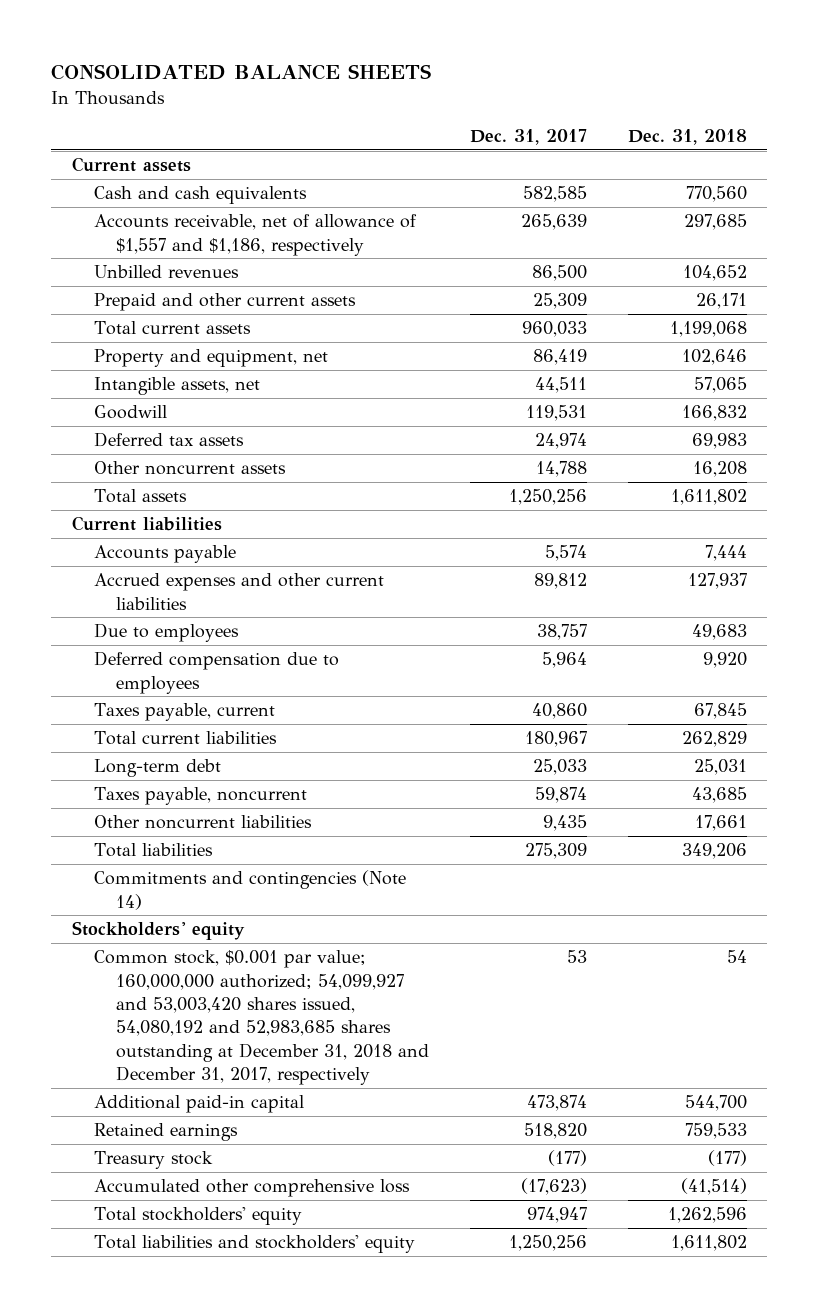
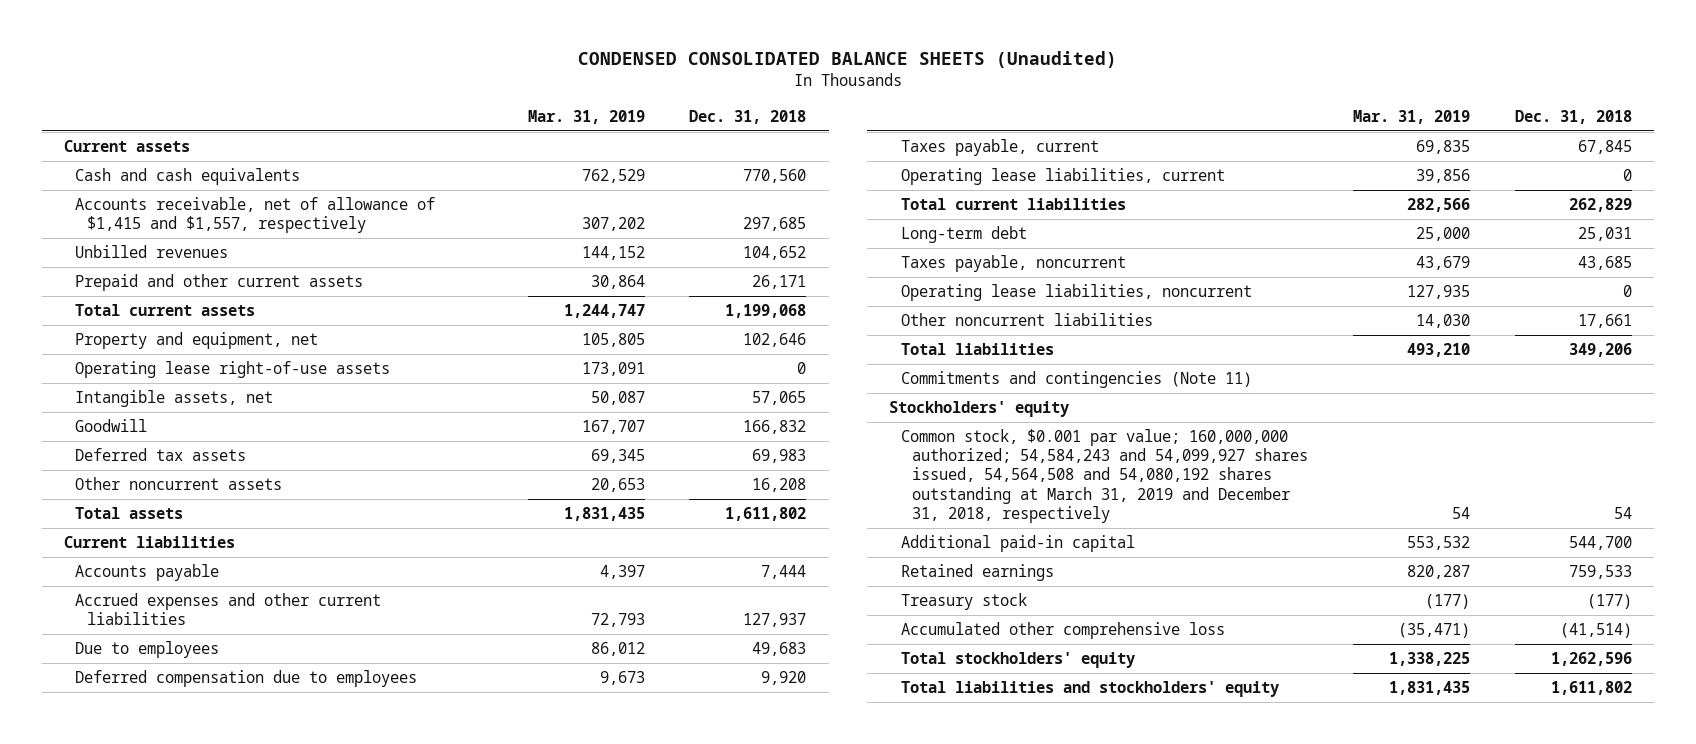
[51,64,432,81] CONSOLIDATED BALANCE SHEETS -> [577,51,1117,69] CONDENSED CONSOLIDATED BALANCE SHEETS (Unaudited)
[469,129,587,146] Dec. 31, 2017 -> none
none -> [527,109,645,124] Mar. 31, 2019
[93,214,417,256] Accounts receivable, net of allowance of $1,557 and $1,186, respectively -> [75,197,436,234] Accounts receivable, net of allowance of $1,415 and $1,557, respectively
none -> [75,361,391,379] Operating lease right-of-use assets
none -> [900,168,1225,186] Operating lease liabilities, current
none -> [900,284,1252,302] Operating lease liabilities, noncurrent
[93,870,406,910] Commitments and contingencies (Note 14) -> [900,371,1252,389] Commitments and contingencies (Note 11)
[93,950,429,1085] Common stock, $0.001 par value; 160,000,000 authorized; 54,099,927 and 53,003,420 shares issued, 54,080,192 and 52,983,685 shares outstanding at December 31, 2018 and December 31, 2017, respectively -> [900,429,1309,523] Common stock, $0.001 par value; 160,000,000 authorized; 54,584,243 and 54,099,927 shares issued, 54,564,508 and 54,080,192 shares outstanding at March 31, 2019 and December 31, 2018, respectively

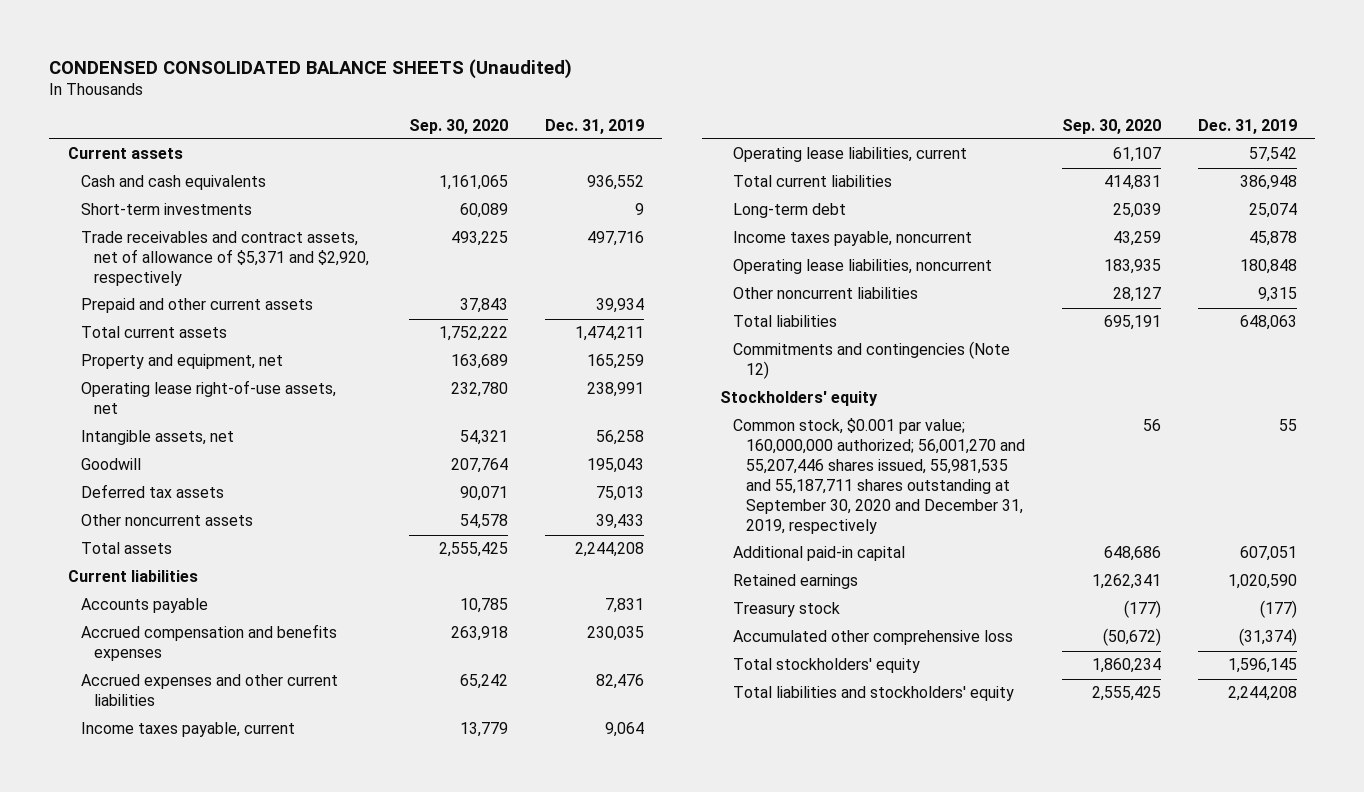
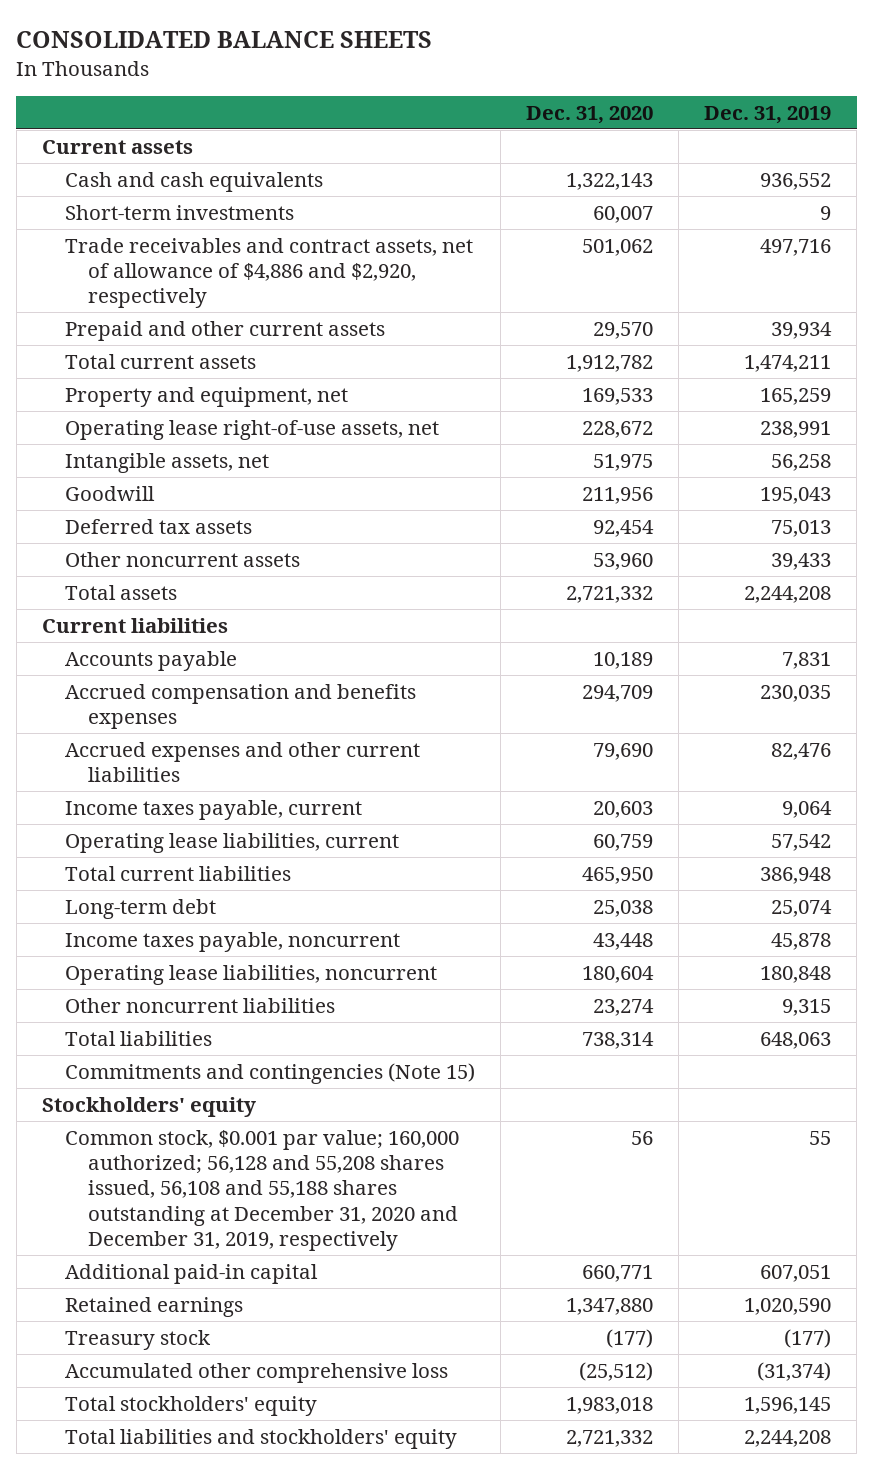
[49,58,573,79] CONDENSED CONSOLIDATED BALANCE SHEETS (Unaudited) -> [16,31,433,49] CONSOLIDATED BALANCE SHEETS
[409,118,509,134] Sep. 30, 2020 -> none
none -> [526,105,654,124] Dec. 31, 2020
[80,231,369,287] Trade receivables and contract assets, net of allowance of $5,371 and $2,920, respectively -> [64,237,473,309] Trade receivables and contract assets, net of allowance of $4,886 and $2,920, respectively
[733,341,1011,380] Commitments and contingencies (Note 12) -> [64,1062,475,1084] Commitments and contingencies (Note 15)
[733,418,1026,535] Common stock, $0.001 par value; 160,000,000 authorized; 56,001,270 and 55,207,446 shares issued, 55,981,535 and 55,187,711 shares outstanding at September 30, 2020 and December 31, 2019, respectively -> [64,1129,459,1251] Common stock, $0.001 par value; 160,000 authorized; 56,128 and 55,208 shares issued, 56,108 and 55,188 shares outstanding at December 31, 2020 and December 31, 2019, respectively

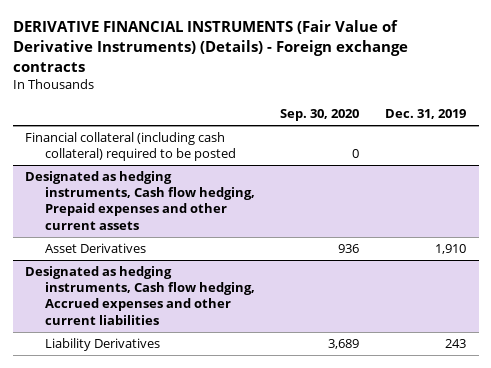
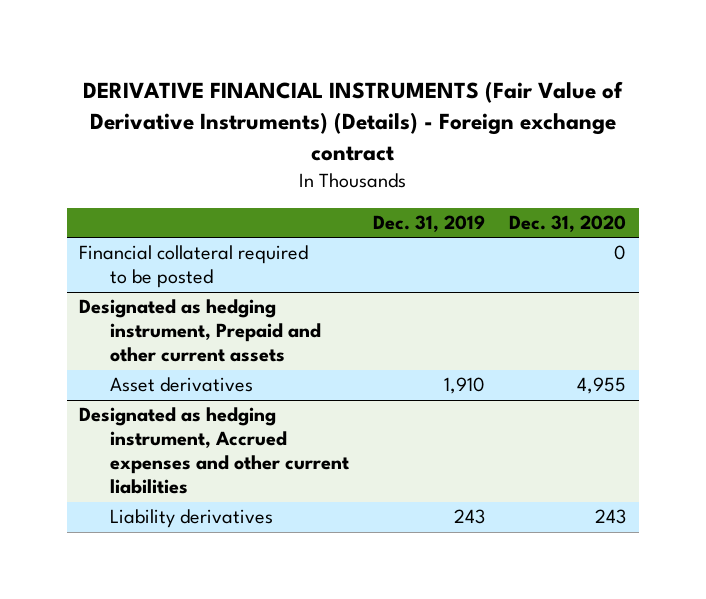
[12,20,408,73] DERIVATIVE FINANCIAL INSTRUMENTS (Fair Value of Derivative Instruments) (Details) - Foreign exchange contracts -> [82,81,623,162] DERIVATIVE FINANCIAL INSTRUMENTS (Fair Value of Derivative Instruments) (Details) - Foreign exchange contract
[280,109,360,122] Sep. 30, 2020 -> none
none -> [509,214,627,232] Dec. 31, 2020
[25,132,236,162] Financial collateral (including cash collateral) required to be posted -> [79,245,309,289] Financial collateral required to be posted
[25,171,255,230] Designated as hedging instruments, Cash flow hedging, Prepaid expenses and other current assets -> [79,299,322,363] Designated as hedging instrument, Prepaid and other current assets
[44,243,146,254] Asset Derivatives -> [110,377,254,393] Asset derivatives
[25,266,255,325] Designated as hedging instruments, Cash flow hedging, Accrued expenses and other current liabilities -> [79,407,350,495] Designated as hedging instrument, Accrued expenses and other current liabilities
[44,338,160,352] Liability Derivatives -> [110,509,274,529] Liability derivatives

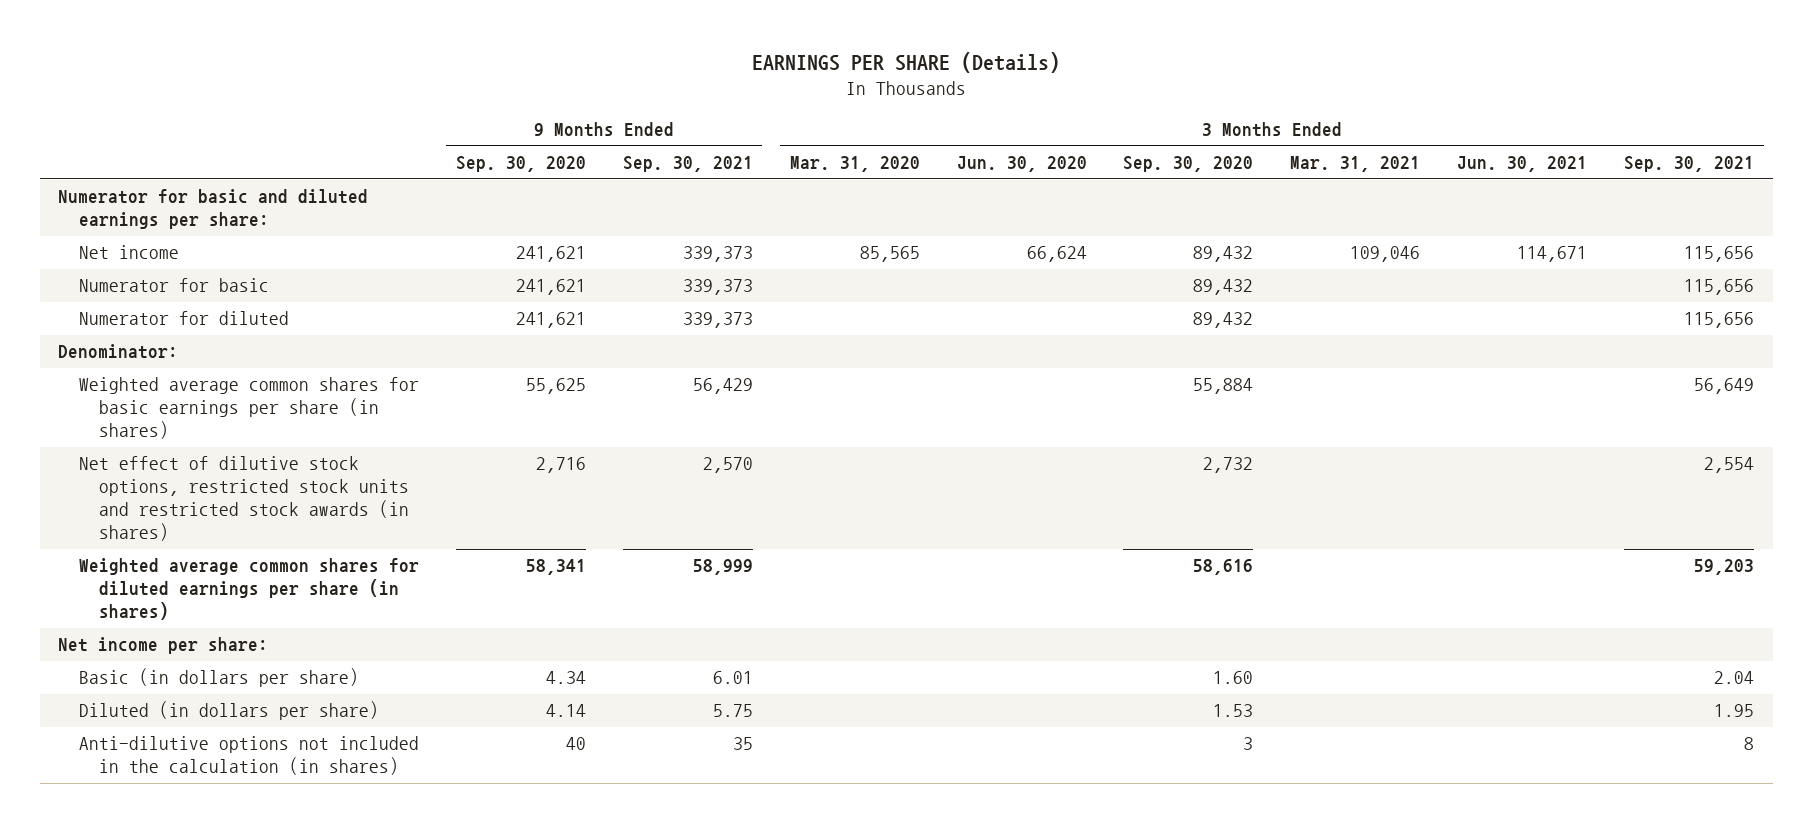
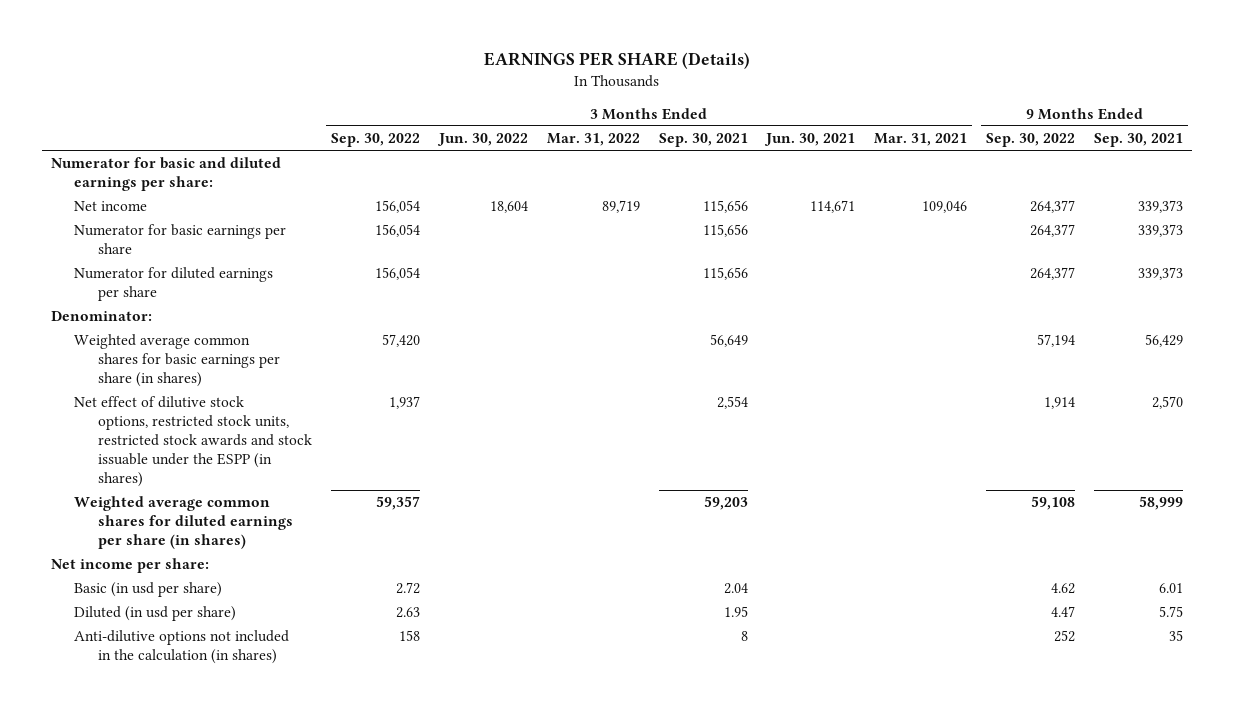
[455,155,586,172] Sep. 30, 2020 -> none
[789,155,920,172] Mar. 31, 2020 -> none
[956,155,1087,172] Jun. 30, 2020 -> none
[1123,155,1254,172] Sep. 30, 2020 -> none
none -> [330,132,420,147] Sep. 30, 2022
none -> [436,132,528,146] Jun. 30, 2022
none -> [546,132,640,146] Mar. 31, 2022
none -> [986,132,1076,147] Sep. 30, 2022
[78,278,269,293] Numerator for basic -> [74,224,287,254] Numerator for basic earnings per share
[78,311,289,326] Numerator for diluted -> [74,267,274,301] Numerator for diluted earnings per share
[78,456,409,542] Net effect of dilutive stock options, restricted stock units and restricted stock awards (in shares) -> [74,396,312,487] Net effect of dilutive stock options, restricted stock units, restricted stock awards and stock issuable under the ESPP (in shares)
[78,668,359,688] Basic (in dollars per share) -> [74,582,223,598] Basic (in usd per share)
[78,701,379,721] Diluted (in dollars per share) -> [74,606,237,622] Diluted (in usd per share)

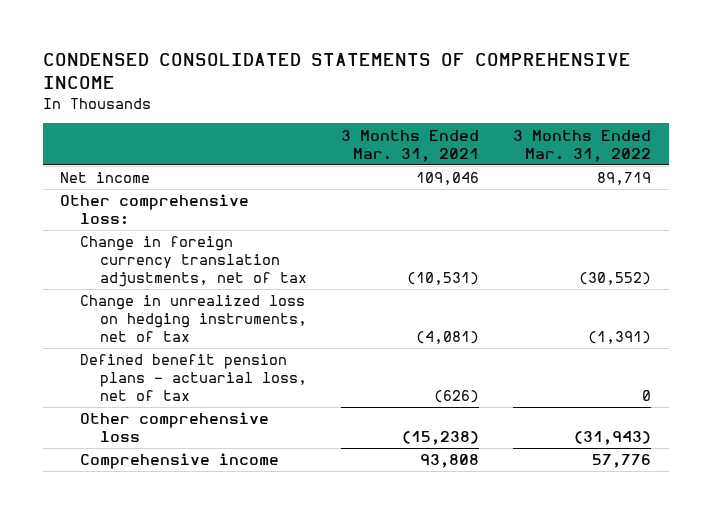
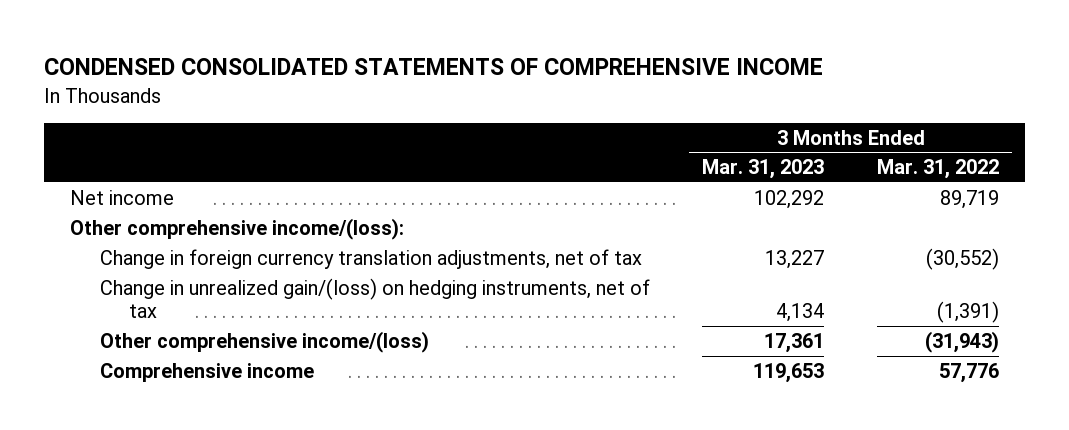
[341,129,480,162] 3 Months Ended Mar. 31, 2021 -> none
none -> [702,159,825,180] Mar. 31, 2023
[60,194,250,226] Other comprehensive loss: -> [70,217,405,240] Other comprehensive income/(loss):
[80,354,308,402] Defined benefit pension plans - actuarial loss, net of tax -> none
[80,295,308,343] Change in unrealized loss on hedging instruments, net of tax -> [99,277,650,319] Change in unrealized gain/(loss) on hedging instruments, net of tax
[80,412,270,443] Other comprehensive loss -> [99,330,429,353] Other comprehensive income/(loss)

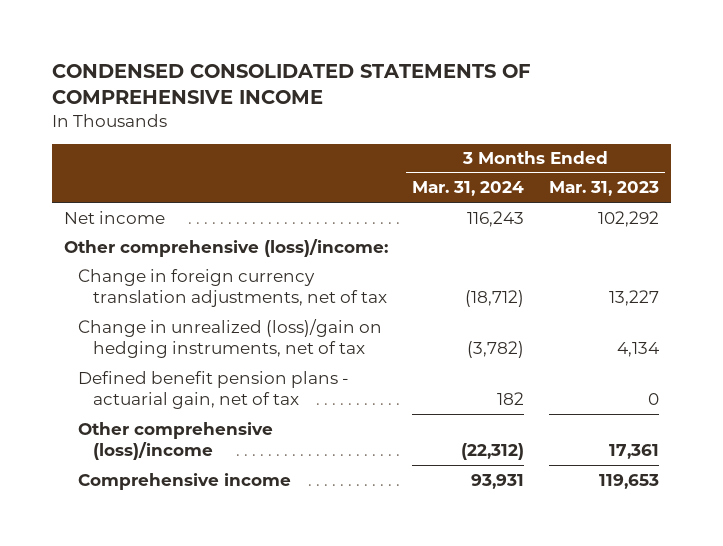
[876,159,999,180] Mar. 31, 2022 -> none
none -> [412,181,525,197] Mar. 31, 2024
[70,217,405,240] Other comprehensive income/(loss): -> [63,238,388,257] Other comprehensive (loss)/income:
[99,277,650,319] Change in unrealized gain/(loss) on hedging instruments, net of tax -> [78,318,383,358] Change in unrealized (loss)/gain on hedging instruments, net of tax
none -> [78,370,350,409] Defined benefit pension plans - actuarial gain, net of tax
[99,330,429,353] Other comprehensive income/(loss) -> [78,421,274,460] Other comprehensive (loss)/income

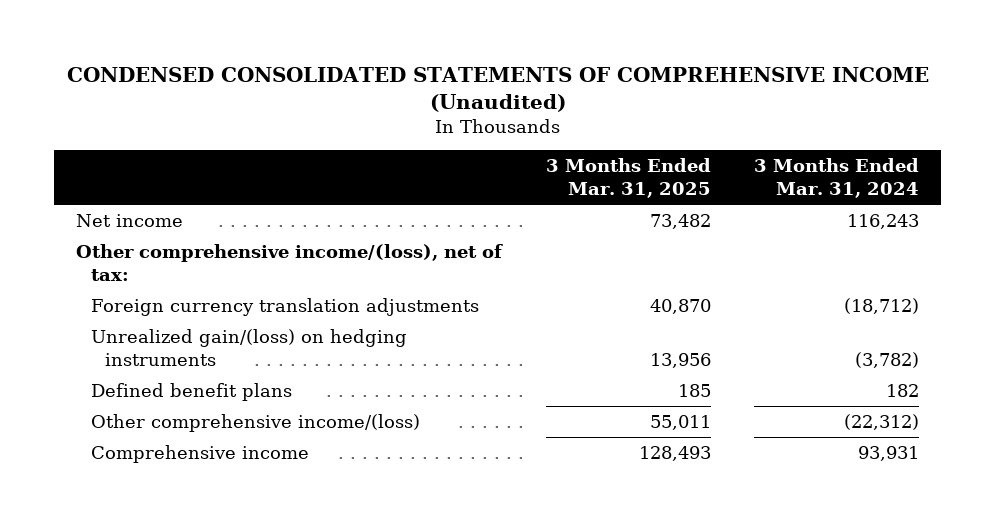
[51,63,530,104] CONDENSED CONSOLIDATED STATEMENTS OF COMPREHENSIVE INCOME -> [66,66,929,112] CONDENSED CONSOLIDATED STATEMENTS OF COMPREHENSIVE INCOME (Unaudited)
[548,181,659,197] Mar. 31, 2023 -> none
none -> [545,158,711,198] 3 Months Ended Mar. 31, 2025
[63,238,388,257] Other comprehensive (loss)/income: -> [76,244,504,281] Other comprehensive income/(loss), net of tax:
[78,268,387,307] Change in foreign currency translation adjustments, net of tax -> [90,298,479,317] Foreign currency translation adjustments
[78,318,383,358] Change in unrealized (loss)/gain on hedging instruments, net of tax -> [90,329,407,366] Unrealized gain/(loss) on hedging instruments
[78,370,350,409] Defined benefit pension plans - actuarial gain, net of tax -> [90,383,292,402] Defined benefit plans
[78,421,274,460] Other comprehensive (loss)/income -> [90,414,420,433] Other comprehensive income/(loss)

